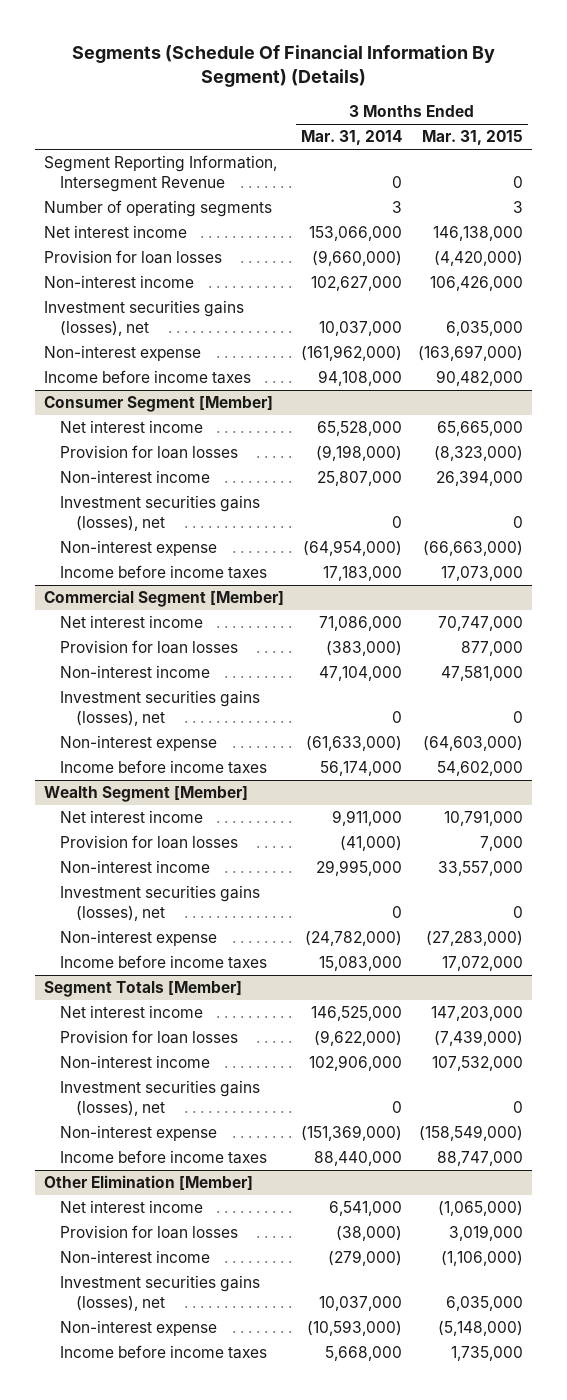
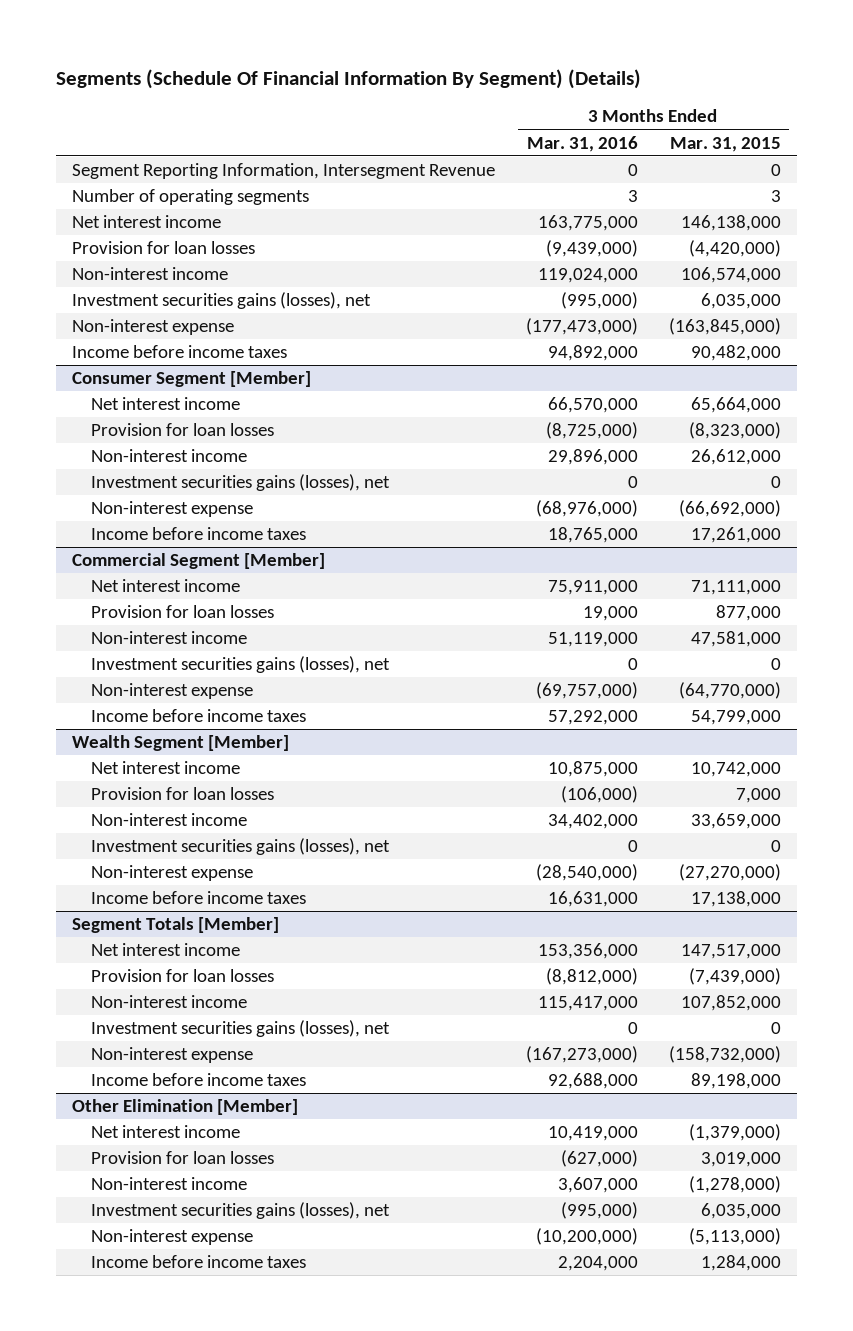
[300,130,402,146] Mar. 31, 2014 -> none
none -> [526,135,638,152] Mar. 31, 2016
[430,276,524,292] 106,426,000 -> [680,267,781,284] 106,574,000
[418,345,524,362] (163,697,000) -> [668,318,781,336] (163,845,000)
[437,421,524,437] 65,665,000 -> [690,397,781,414] 65,664,000
[436,470,524,487] 26,394,000 -> [690,449,781,466] 26,612,000
[423,541,524,557] (66,663,000) -> [678,500,781,518] (66,692,000)
[441,566,524,582] 17,073,000 -> [690,527,781,544] 17,261,000
[438,616,524,632] 70,747,000 -> [690,580,781,596] 71,111,000
[423,736,524,752] (64,603,000) -> [678,682,781,700] (64,770,000)
[437,761,524,777] 54,602,000 -> [690,710,781,726] 54,799,000
[444,810,524,827] 10,791,000 -> [690,762,781,778] 10,742,000
[438,861,524,877] 33,557,000 -> [690,813,781,830] 33,659,000
[426,931,524,947] (27,283,000) -> [678,864,781,882] (27,270,000)
[442,956,524,972] 17,072,000 -> [690,891,781,908] 17,138,000
[431,1006,524,1022] 147,203,000 -> [680,944,781,960] 147,517,000
[432,1056,524,1072] 107,532,000 -> [680,995,781,1012] 107,852,000
[419,1125,524,1142] (158,549,000) -> [668,1046,781,1064] (158,732,000)
[437,1151,524,1167] 88,747,000 -> [690,1073,781,1090] 89,198,000
[438,1201,524,1217] (1,065,000) -> [688,1124,781,1142] (1,379,000)
[441,1251,524,1267] (1,106,000) -> [688,1176,781,1194] (1,278,000)
[438,1321,524,1337] (5,148,000) -> [688,1228,781,1246] (5,113,000)
[451,1346,524,1362] 1,735,000 -> [700,1255,781,1272] 1,284,000

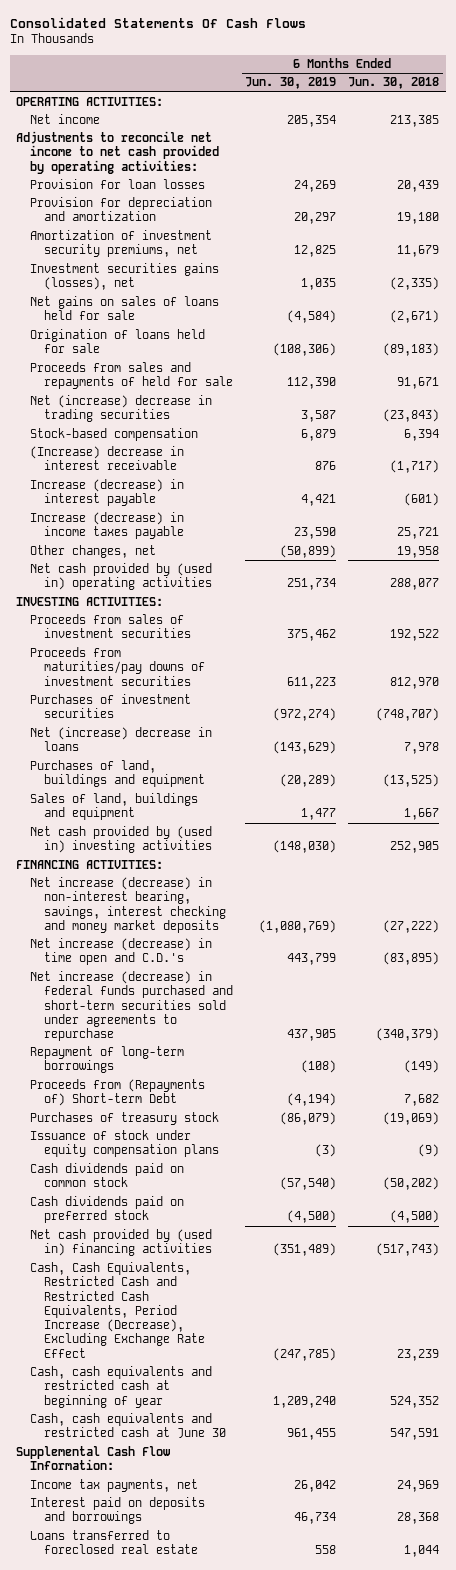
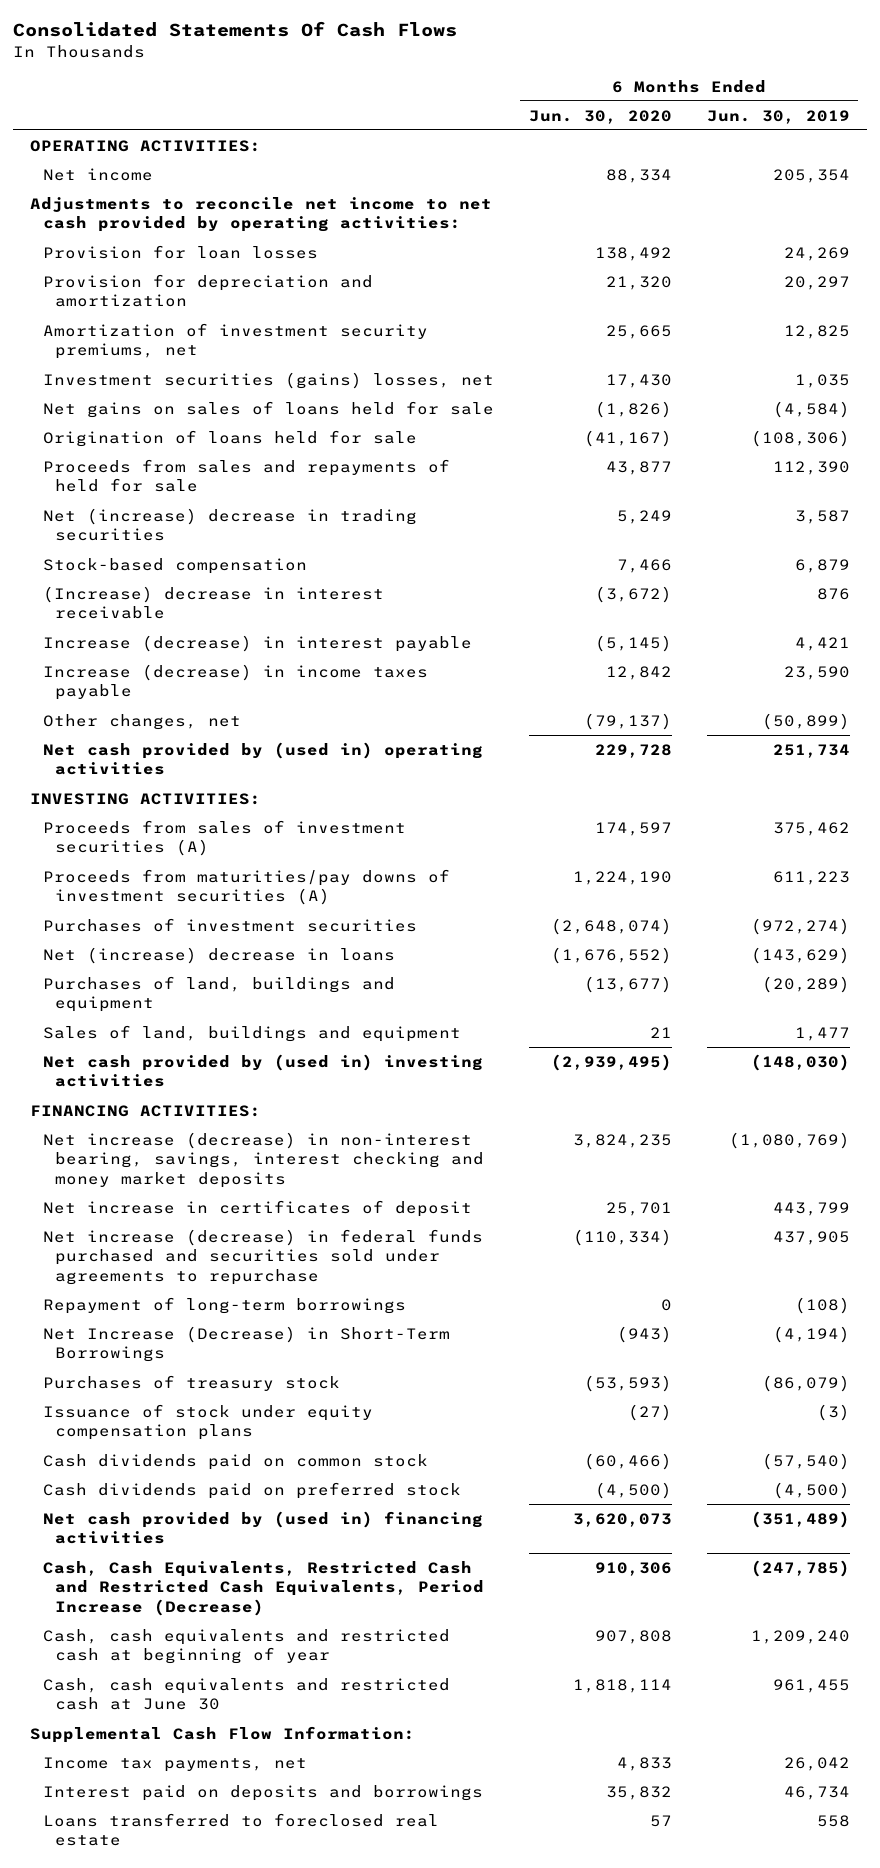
[348,77,440,90] Jun. 30, 2018 -> none
none -> [528,109,672,124] Jun. 30, 2020
[29,263,219,291] Investment securities gains (losses), net -> [42,371,494,389] Investment securities (gains) losses, net
[29,614,191,639] Proceeds from sales of investment securities -> [42,819,406,857] Proceeds from sales of investment securities (A)
[29,647,205,686] Proceeds from maturities/pay downs of investment securities -> [42,868,450,906] Proceeds from maturities/pay downs of investment securities (A)
[29,938,212,966] Net increase (decrease) in time open and C.D.'s -> [42,1199,472,1217] Net increase in certificates of deposit
[29,971,233,1042] Net increase (decrease) in federal funds purchased and short-term securities sold under agreements to repurchase -> [42,1228,483,1286] Net increase (decrease) in federal funds purchased and securities sold under agreements to repurchase
[29,1079,205,1107] Proceeds from (Repayments of) Short-term Debt -> [42,1325,450,1363] Net Increase (Decrease) in Short-Term Borrowings
[29,1262,205,1358] Cash, Cash Equivalents, Restricted Cash and Restricted Cash Equivalents, Period Increase (Decrease), Excluding Exchange Rate Effect -> [42,1560,485,1617] Cash, Cash Equivalents, Restricted Cash and Restricted Cash Equivalents, Period Increase (Decrease)

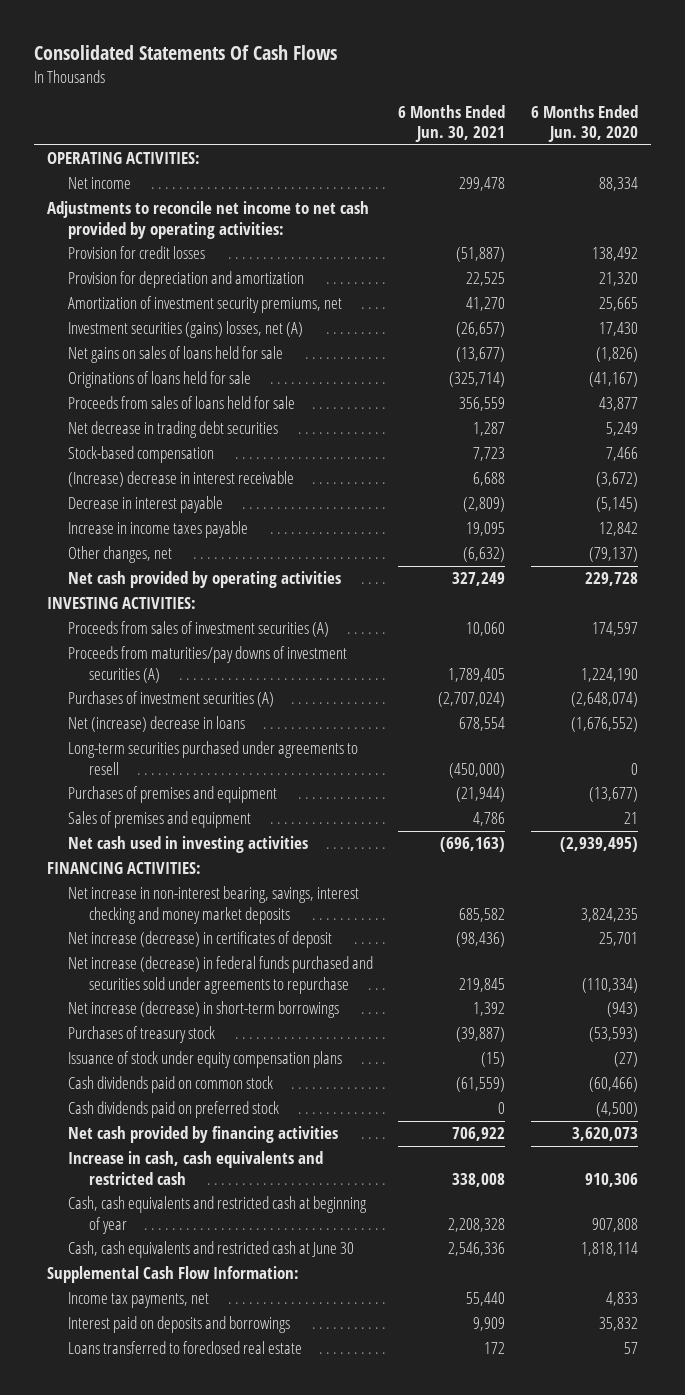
[706,109,850,124] Jun. 30, 2019 -> none
none -> [398,105,506,143] 6 Months Ended Jun. 30, 2021
[42,244,318,259] Provision for loan losses -> [67,246,205,260] Provision for credit losses
[42,371,494,389] Investment securities (gains) losses, net -> [67,321,303,339] Investment securities (gains) losses, net (A)
[42,429,417,447] Origination of loans held for sale -> [67,371,251,389] Originations of loans held for sale
[42,458,450,493] Proceeds from sales and repayments of held for sale -> [67,396,295,410] Proceeds from sales of loans held for sale
[42,507,417,542] Net (increase) decrease in trading securities -> [67,421,278,439] Net decrease in trading debt securities
[42,634,472,652] Increase (decrease) in interest payable -> [67,496,223,514] Decrease in interest payable
[42,663,428,701] Increase (decrease) in income taxes payable -> [67,521,248,539] Increase in income taxes payable
[42,741,483,776] Net cash provided by (used in) operating activities -> [67,571,341,589] Net cash provided by operating activities
[42,917,417,932] Purchases of investment securities -> [67,691,274,708] Purchases of investment securities (A)
none -> [67,741,358,775] Long-term securities purchased under agreements to resell
[42,975,395,1013] Purchases of land, buildings and equipment -> [67,786,277,804] Purchases of premises and equipment
[42,1024,461,1042] Sales of land, buildings and equipment -> [67,811,251,829] Sales of premises and equipment
[42,1053,483,1088] Net cash provided by (used in) investing activities -> [67,836,308,854] Net cash used in investing activities
[42,1131,485,1189] Net increase (decrease) in non-interest bearing, savings, interest checking and money market deposits -> [67,886,359,924] Net increase in non-interest bearing, savings, interest checking and money market deposits
[42,1199,472,1217] Net increase in certificates of deposit -> [67,931,332,949] Net increase (decrease) in certificates of deposit
[42,1296,406,1314] Repayment of long-term borrowings -> none
[42,1325,450,1363] Net Increase (Decrease) in Short-Term Borrowings -> [67,1001,339,1019] Net increase (decrease) in short-term borrowings
[42,1510,483,1545] Net cash provided by (used in) financing activities -> [67,1126,338,1144] Net cash provided by financing activities
[42,1560,485,1617] Cash, Cash Equivalents, Restricted Cash and Restricted Cash Equivalents, Period Increase (Decrease) -> [67,1151,323,1185] Increase in cash, cash equivalents and restricted cash

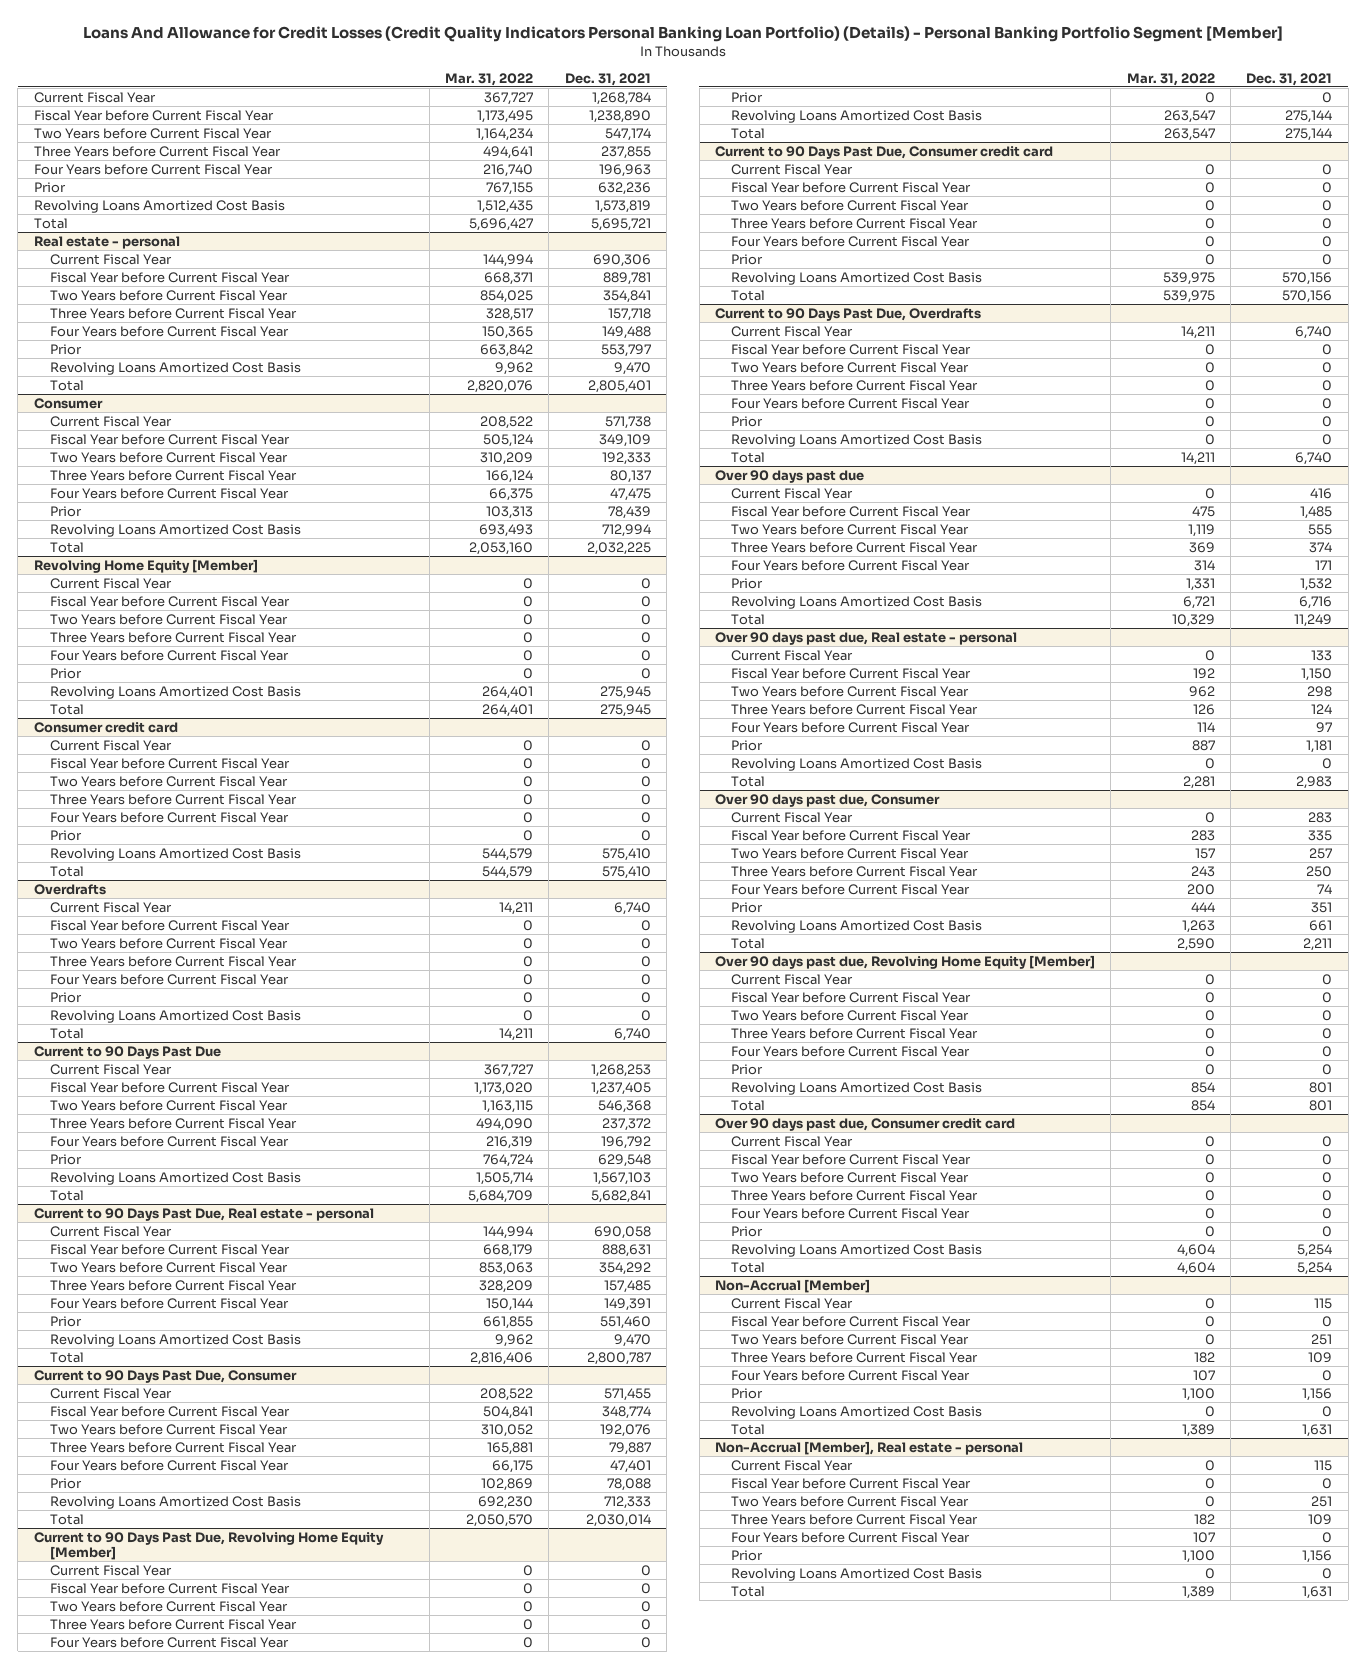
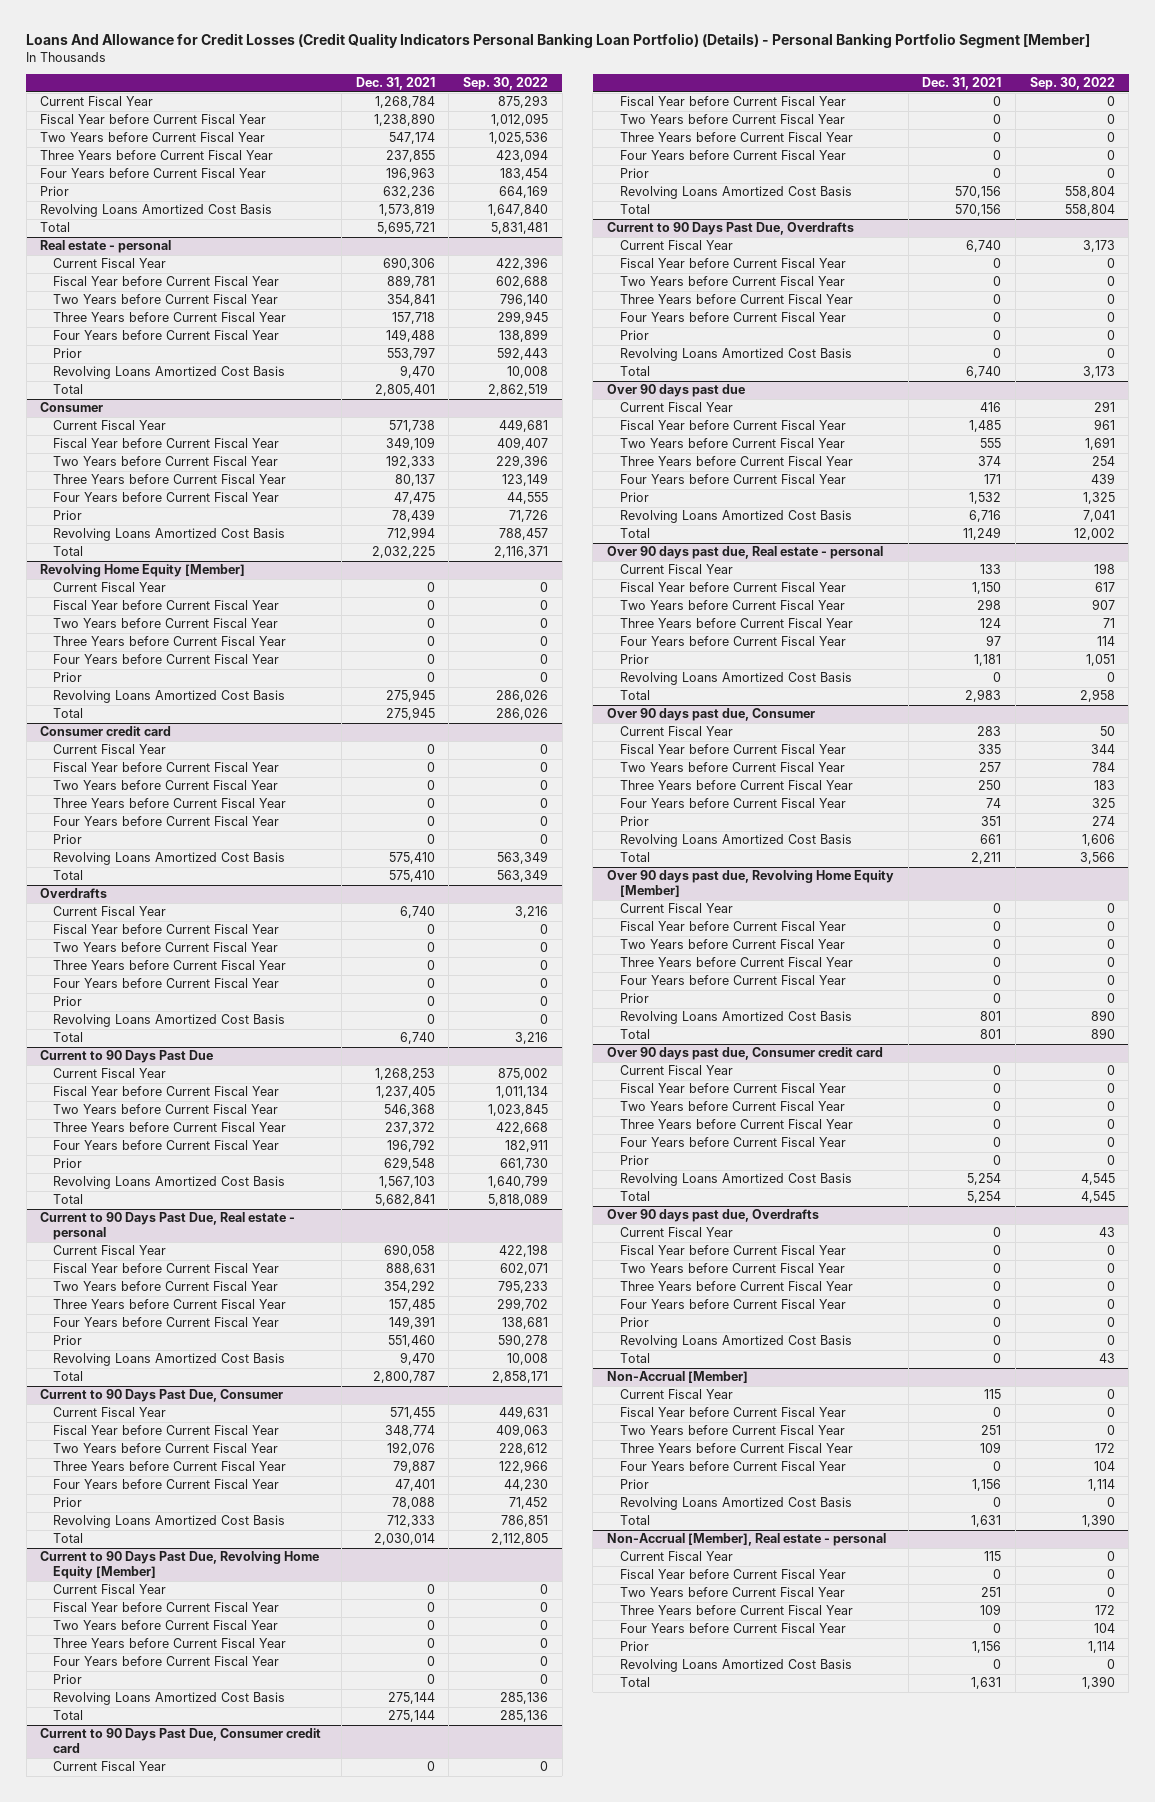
[445,72,534,86] Mar. 31, 2022 -> none
none -> [463,77,549,91] Sep. 30, 2022
none -> [607,1209,820,1223] Over 90 days past due, Overdrafts
none -> [619,1227,733,1238] Current Fiscal Year
none -> [619,1245,846,1256] Fiscal Year before Current Fiscal Year
none -> [619,1263,845,1274] Two Years before Current Fiscal Year
none -> [619,1281,853,1292] Three Years before Current Fiscal Year
none -> [619,1299,846,1310] Four Years before Current Fiscal Year
none -> [619,1317,649,1328] Prior
none -> [619,1335,852,1349] Revolving Loans Amortized Cost Basis
none -> [619,1353,650,1364] Total

